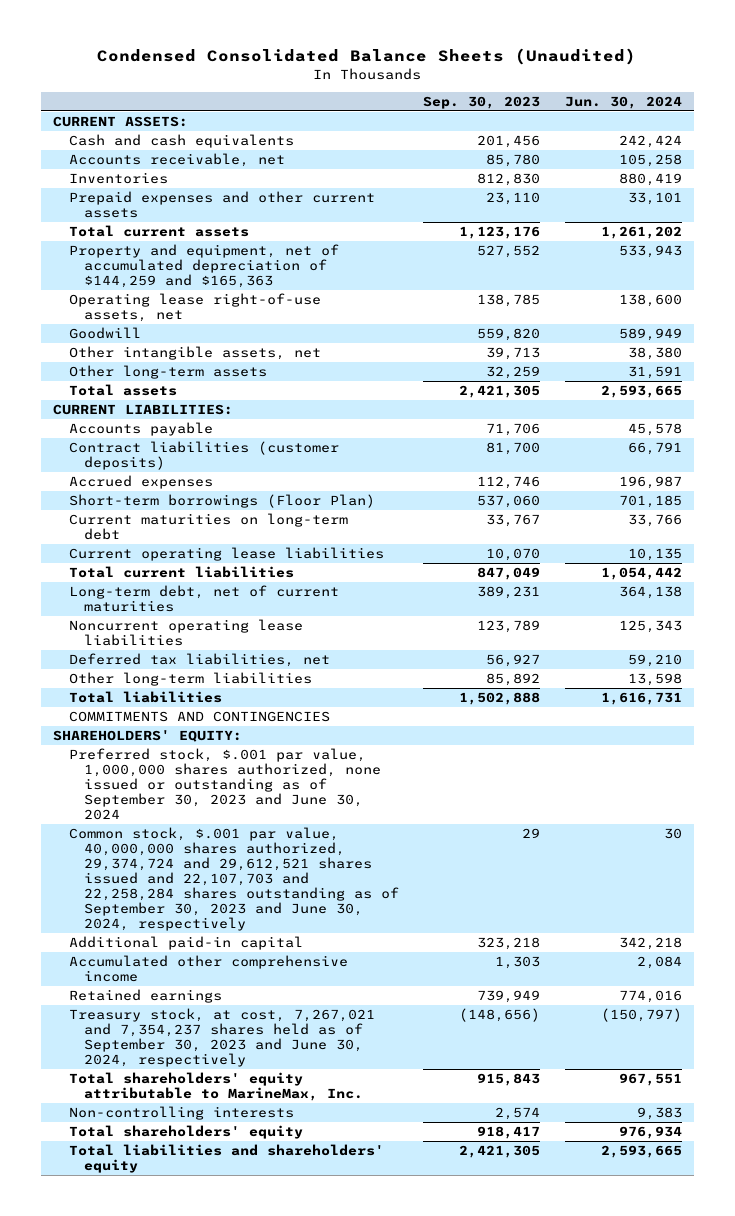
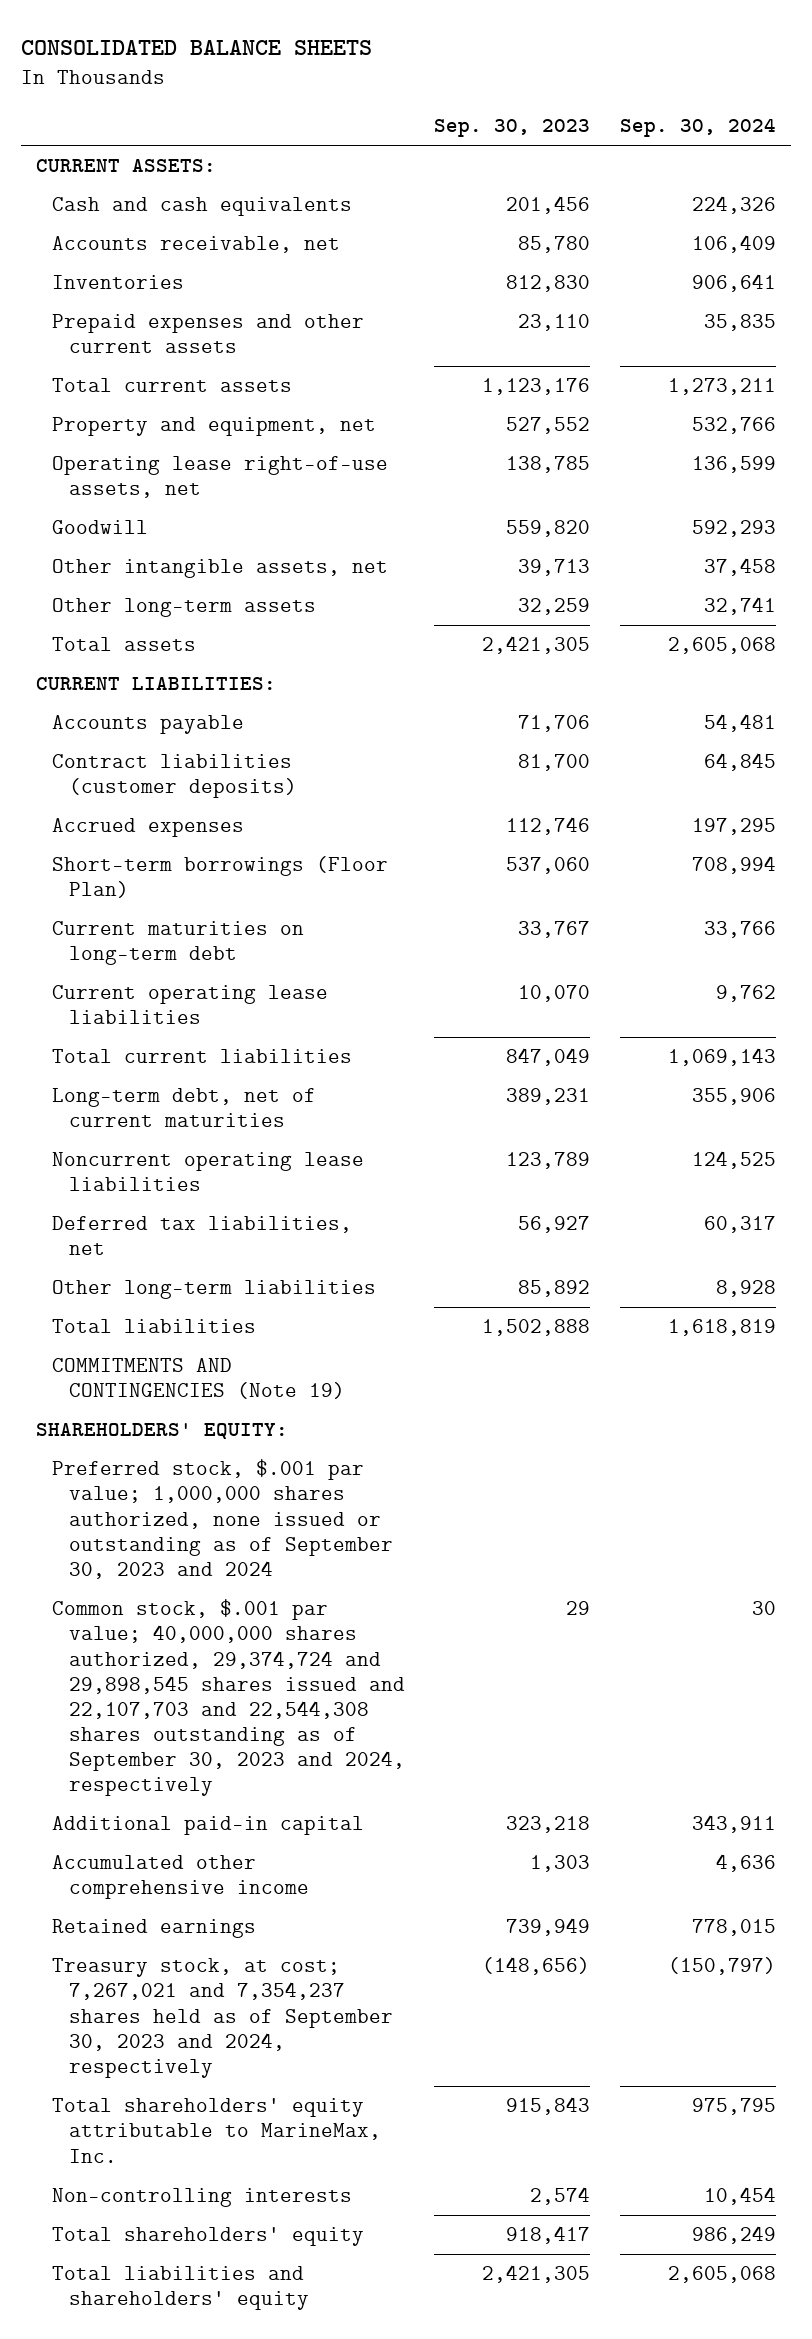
[97,48,637,66] Condensed Consolidated Balance Sheets (Unaudited) -> [21,39,373,55] CONSOLIDATED BALANCE SHEETS
[564,95,682,109] Jun. 30, 2024 -> none
none -> [619,118,776,138] Sep. 30, 2024
[68,243,339,289] Property and equipment, net of accumulated depreciation of $144,259 and $165,363 -> [52,417,377,437] Property and equipment, net
[68,710,330,722] COMMITMENTS AND CONTINGENCIES -> [52,1358,345,1400] COMMITMENTS AND CONTINGENCIES (Note 19)
[68,747,381,821] Preferred stock, $.001 par value, 1,000,000 shares authorized, none issued or outstanding as of September 30, 2023 and June 30, 2024 -> [52,1459,393,1579] Preferred stock, $.001 par value; 1,000,000 shares authorized, none issued or outstanding as of September 30, 2023 and 2024
[68,826,399,932] Common stock, $.001 par value, 40,000,000 shares authorized, 29,374,724 and 29,612,521 shares issued and 22,107,703 and 22,258,284 shares outstanding as of September 30, 2023 and June 30, 2024, respectively -> [52,1599,405,1797] Common stock, $.001 par value; 40,000,000 shares authorized, 29,374,724 and 29,898,545 shares issued and 22,107,703 and 22,544,308 shares outstanding as of September 30, 2023 and 2024, respectively
[68,1007,375,1068] Treasury stock, at cost, 7,267,021 and 7,354,237 shares held as of September 30, 2023 and June 30, 2024, respectively -> [52,1958,393,2078] Treasury stock, at cost; 7,267,021 and 7,354,237 shares held as of September 30, 2023 and 2024, respectively

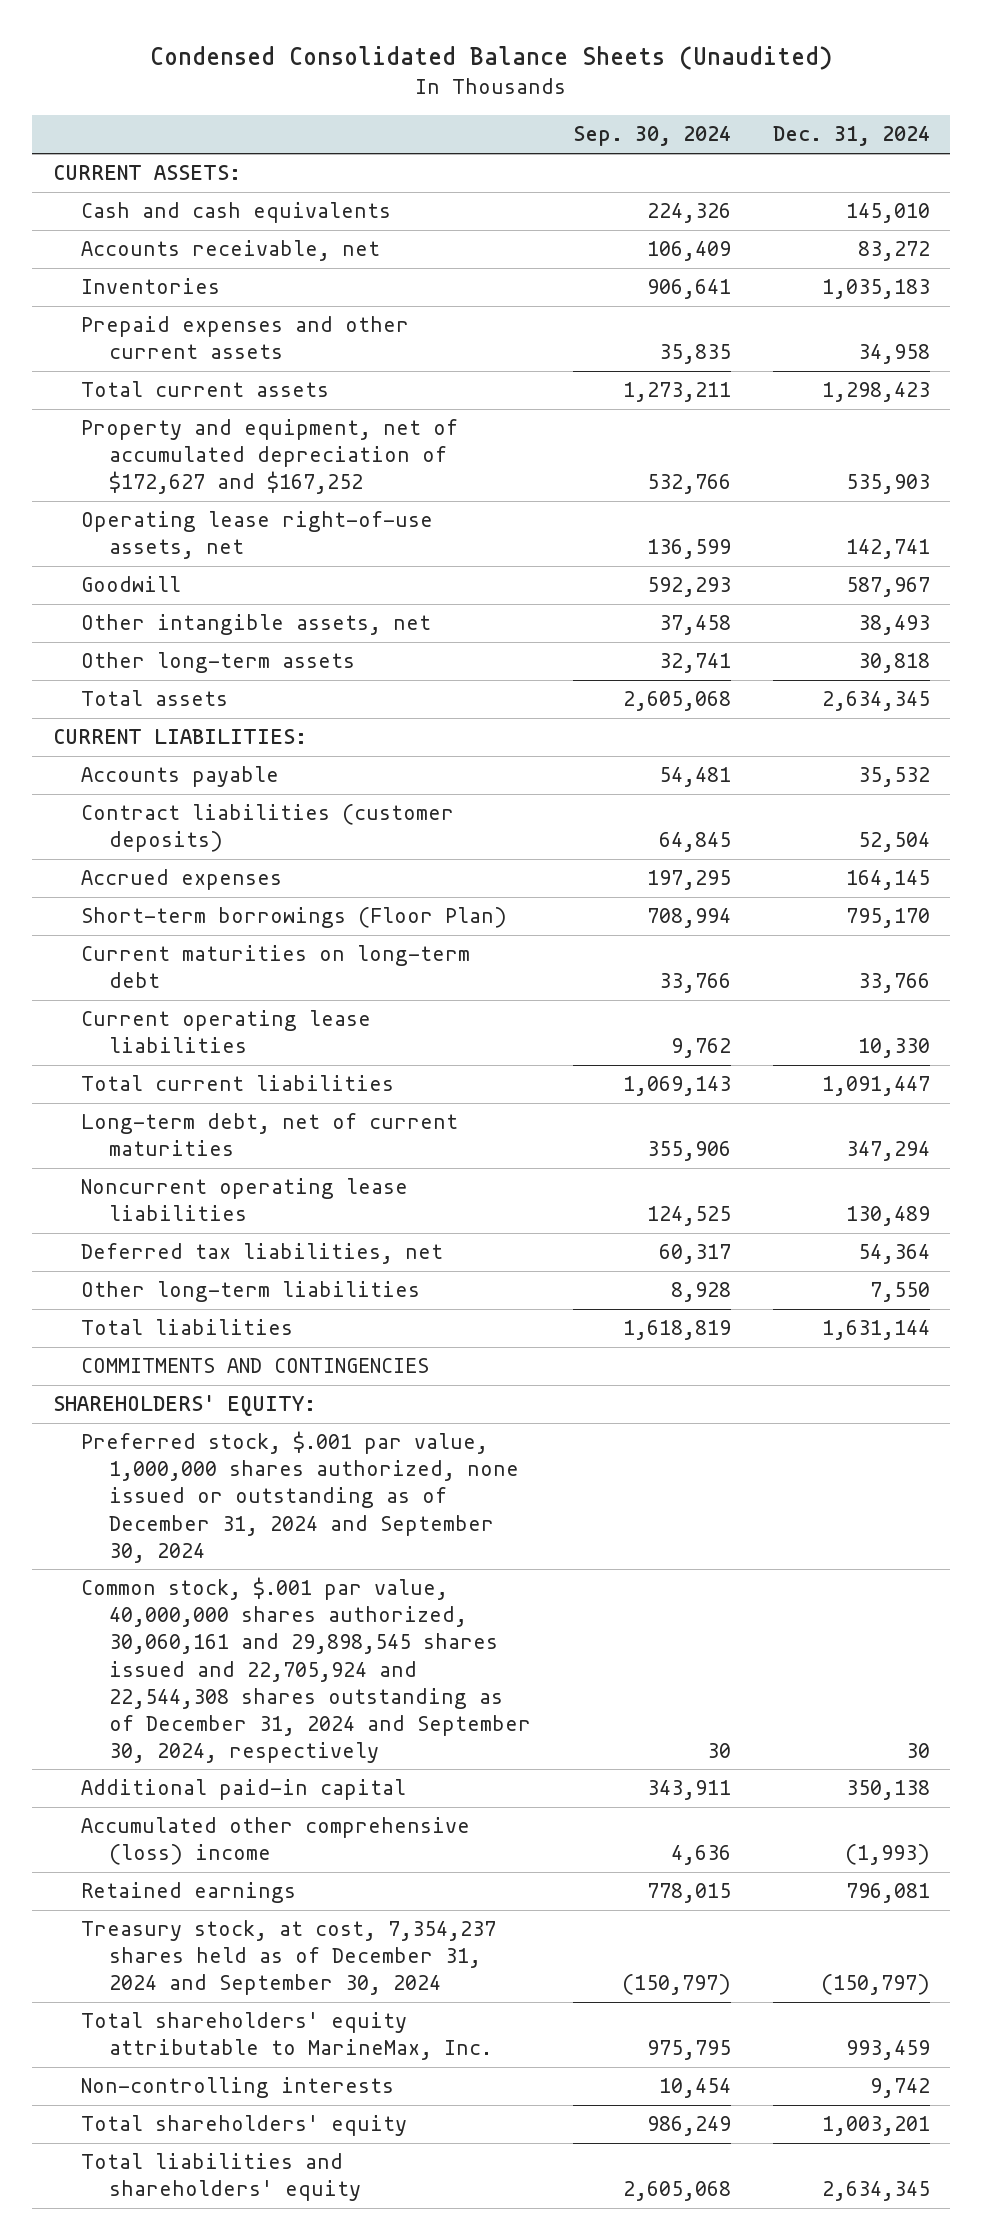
[21,39,373,55] CONSOLIDATED BALANCE SHEETS -> [150,46,833,71] Condensed Consolidated Balance Sheets (Unaudited)
[434,119,591,138] Sep. 30, 2023 -> none
none -> [772,126,930,147] Dec. 31, 2024
[52,417,377,437] Property and equipment, net -> [81,419,459,495] Property and equipment, net of accumulated depreciation of $172,627 and $167,252
[52,1358,345,1400] COMMITMENTS AND CONTINGENCIES (Note 19) -> [81,1358,430,1374] COMMITMENTS AND CONTINGENCIES
[52,1459,393,1579] Preferred stock, $.001 par value; 1,000,000 shares authorized, none issued or outstanding as of September 30, 2023 and 2024 -> [81,1431,520,1563] Preferred stock, $.001 par value, 1,000,000 shares authorized, none issued or outstanding as of December 31, 2024 and September 30, 2024
[52,1599,405,1797] Common stock, $.001 par value; 40,000,000 shares authorized, 29,374,724 and 29,898,545 shares issued and 22,107,703 and 22,544,308 shares outstanding as of September 30, 2023 and 2024, respectively -> [81,1577,532,1763] Common stock, $.001 par value, 40,000,000 shares authorized, 30,060,161 and 29,898,545 shares issued and 22,705,924 and 22,544,308 shares outstanding as of December 31, 2024 and September 30, 2024, respectively
[52,1855,309,1900] Accumulated other comprehensive income -> [81,1817,471,1866] Accumulated other comprehensive (loss) income
[52,1958,393,2078] Treasury stock, at cost; 7,267,021 and 7,354,237 shares held as of September 30, 2023 and 2024, respectively -> [81,1920,497,1996] Treasury stock, at cost, 7,354,237 shares held as of December 31, 2024 and September 30, 2024

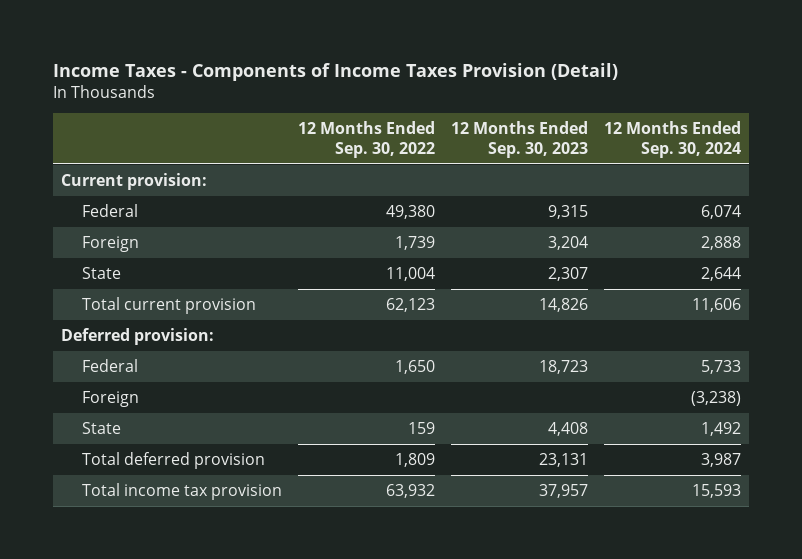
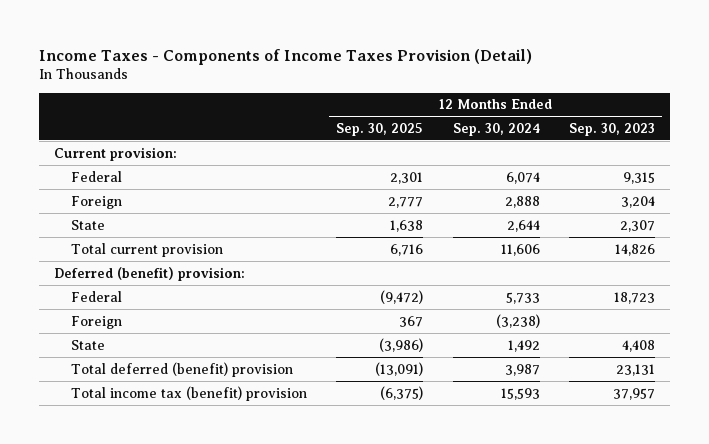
[297,121,435,158] 12 Months Ended Sep. 30, 2022 -> none
none -> [336,122,424,136] Sep. 30, 2025
[61,328,215,346] Deferred provision: -> [53,266,245,281] Deferred (benefit) provision:
[81,452,265,470] Total deferred provision -> [70,361,293,377] Total deferred (benefit) provision
[81,483,282,501] Total income tax provision -> [70,385,307,401] Total income tax (benefit) provision

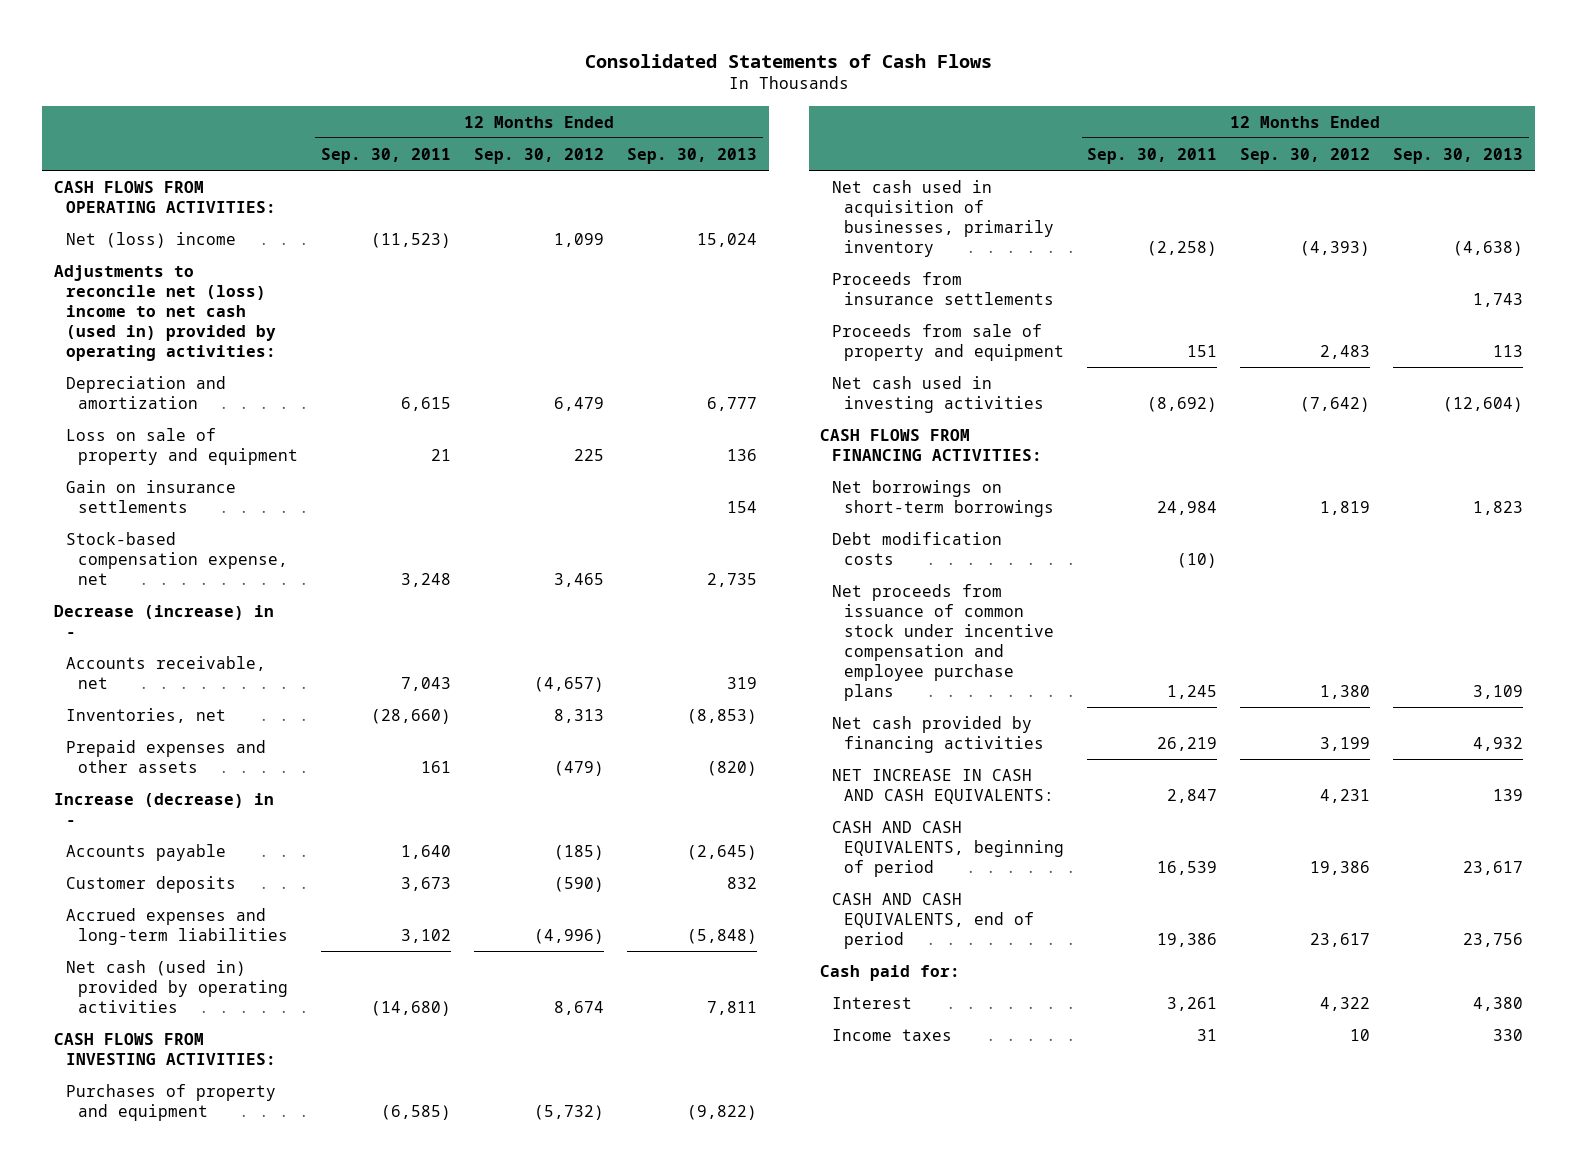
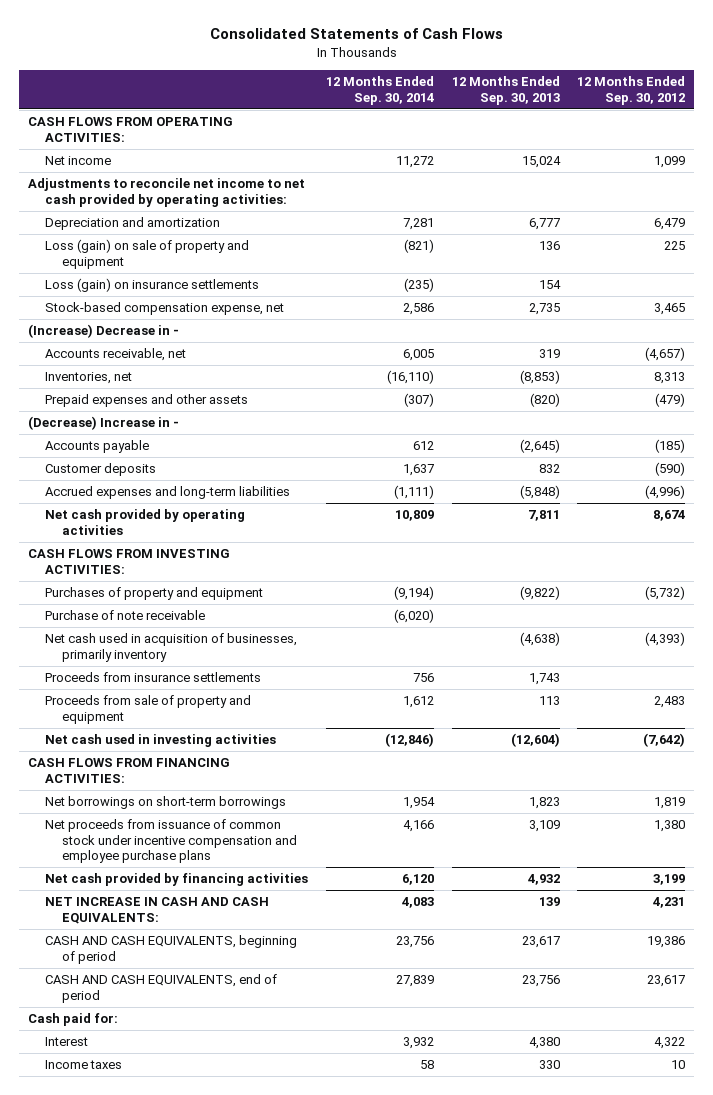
[320,147,451,164] Sep. 30, 2011 -> none
none -> [325,76,434,105] 12 Months Ended Sep. 30, 2014
[65,231,236,248] Net (loss) income -> [45,156,112,166] Net income
[54,264,276,362] Adjustments to reconcile net (loss) income to net cash (used in) provided by operating activities: -> [27,178,305,207] Adjustments to reconcile net income to net cash provided by operating activities:
[65,427,298,465] Loss on sale of property and equipment -> [45,239,250,269] Loss (gain) on sale of property and equipment
[65,479,236,513] Gain on insurance settlements -> [45,278,260,293] Loss (gain) on insurance settlements
[54,604,275,637] Decrease (increase) in - -> [27,324,179,339] (Increase) Decrease in -
[54,792,275,825] Increase (decrease) in - -> [27,416,179,431] (Decrease) Increase in -
[65,959,288,1014] Net cash (used in) provided by operating activities -> [45,509,246,535] Net cash provided by operating activities
none -> [45,610,206,621] Purchase of note receivable
[832,531,1003,565] Debt modification costs -> none

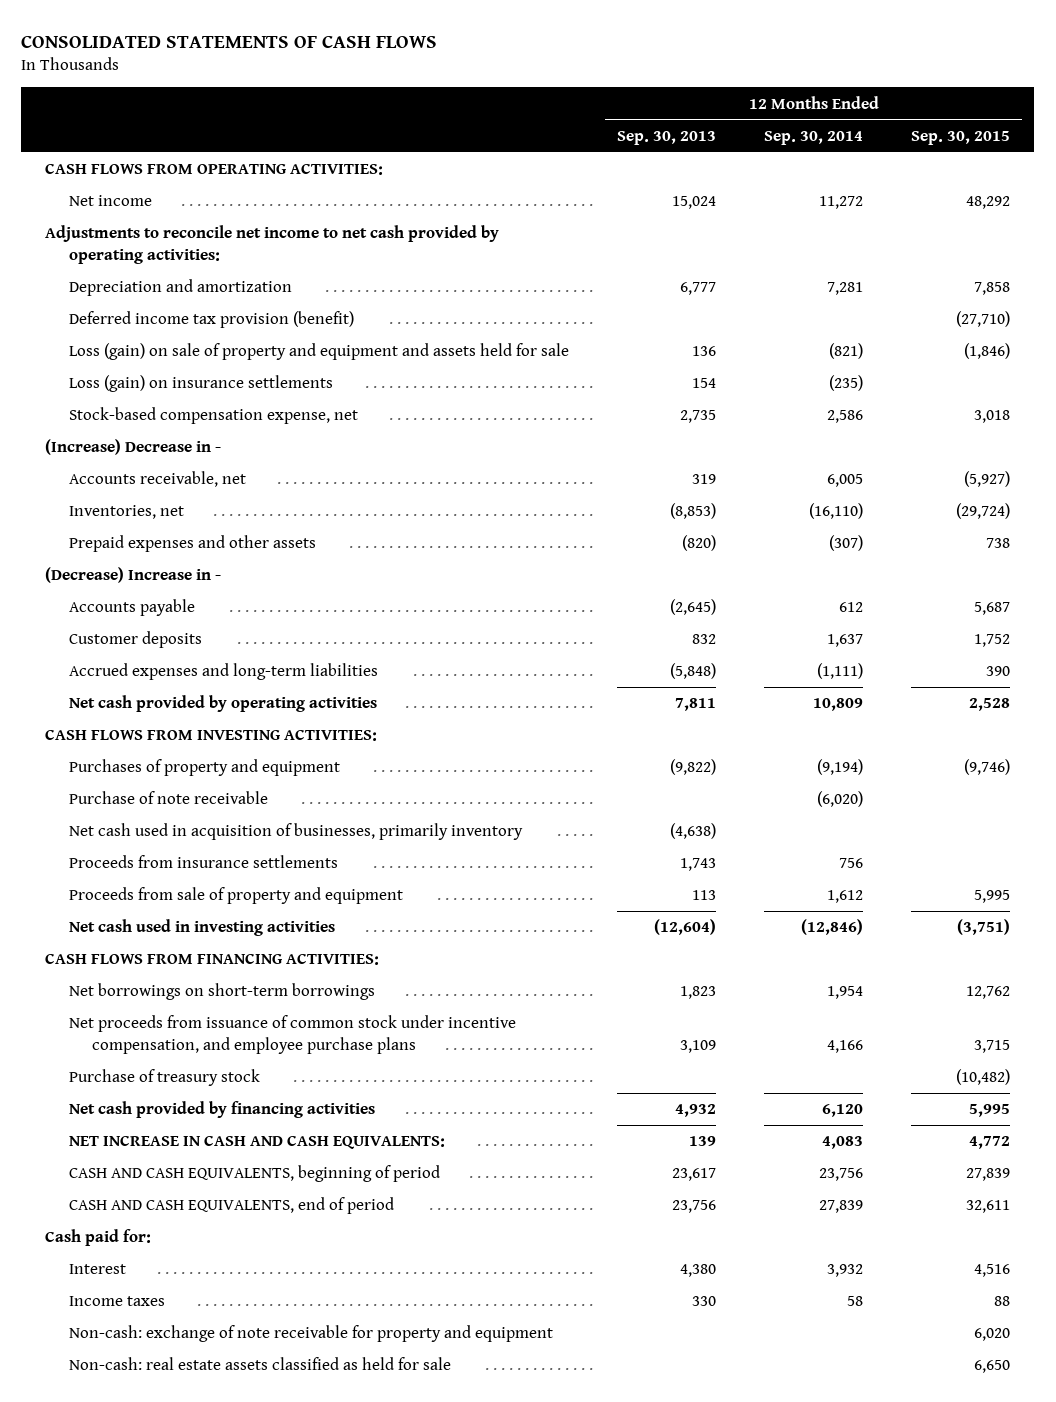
[209,28,503,40] Consolidated Statements of Cash Flows -> [21,34,438,48] CONSOLIDATED STATEMENTS OF CASH FLOWS
[577,76,686,105] 12 Months Ended Sep. 30, 2012 -> none
none -> [911,130,1011,145] Sep. 30, 2015
none -> [68,311,354,329] Deferred income tax provision (benefit)
[45,239,250,269] Loss (gain) on sale of property and equipment -> [68,343,569,361] Loss (gain) on sale of property and equipment and assets held for sale
[45,819,298,864] Net proceeds from issuance of common stock under incentive compensation and employee purchase plans -> [68,1015,516,1054] Net proceeds from issuance of common stock under incentive compensation, and employee purchase plans
none -> [68,1069,260,1087] Purchase of treasury stock
none -> [68,1325,553,1343] Non-cash: exchange of note receivable for property and equipment
none -> [68,1357,451,1371] Non-cash: real estate assets classified as held for sale

